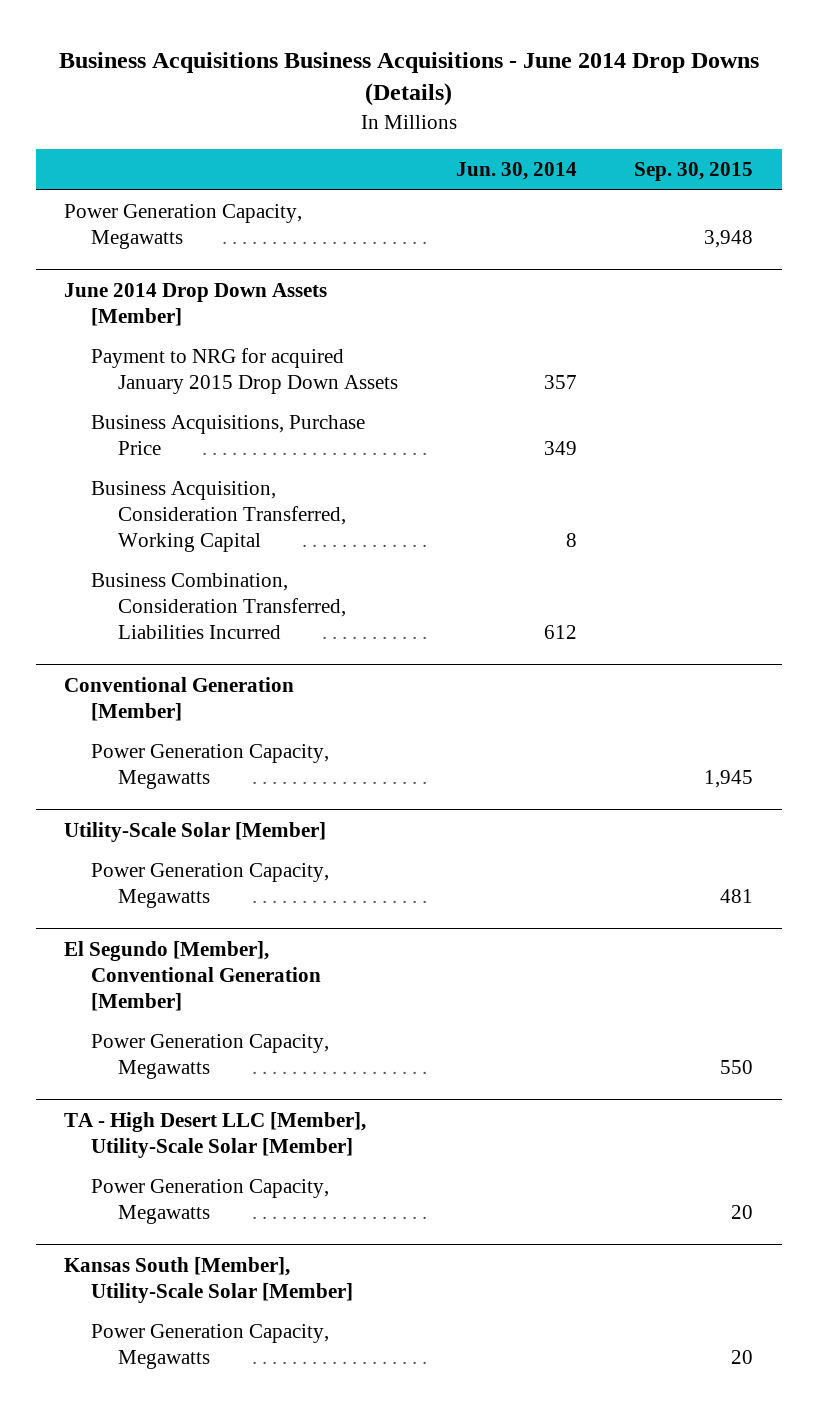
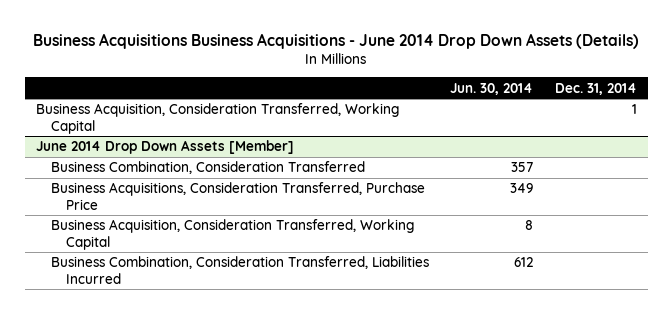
[58,52,759,107] Business Acquisitions Business Acquisitions - June 2014 Drop Downs (Details) -> [33,32,640,49] Business Acquisitions Business Acquisitions - June 2014 Drop Down Assets (Details)
[634,162,754,182] Sep. 30, 2015 -> none
none -> [554,82,637,95] Dec. 31, 2014
[64,203,303,249] Power Generation Capacity, Megawatts -> none
none -> [35,103,399,134] Business Acquisition, Consideration Transferred, Working Capital
[91,347,399,394] Payment to NRG for acquired January 2015 Drop Down Assets -> [50,161,365,175] Business Combination, Consideration Transferred
[91,414,366,455] Business Acquisitions, Purchase Price -> [50,182,425,210] Business Acquisitions, Consideration Transferred, Purchase Price
[64,676,295,721] Conventional Generation [Member] -> none
[91,743,330,789] Power Generation Capacity, Megawatts -> none
[64,821,327,842] Utility-Scale Solar [Member] -> none
[91,862,330,908] Power Generation Capacity, Megawatts -> none
[64,940,322,1011] El Segundo [Member], Conventional Generation [Member] -> none
[91,1033,330,1079] Power Generation Capacity, Megawatts -> none
[64,1111,367,1158] TA - High Desert LLC [Member], Utility-Scale Solar [Member] -> none
[91,1178,330,1224] Power Generation Capacity, Megawatts -> none
[64,1256,354,1303] Kansas South [Member], Utility-Scale Solar [Member] -> none
[91,1323,330,1369] Power Generation Capacity, Megawatts -> none

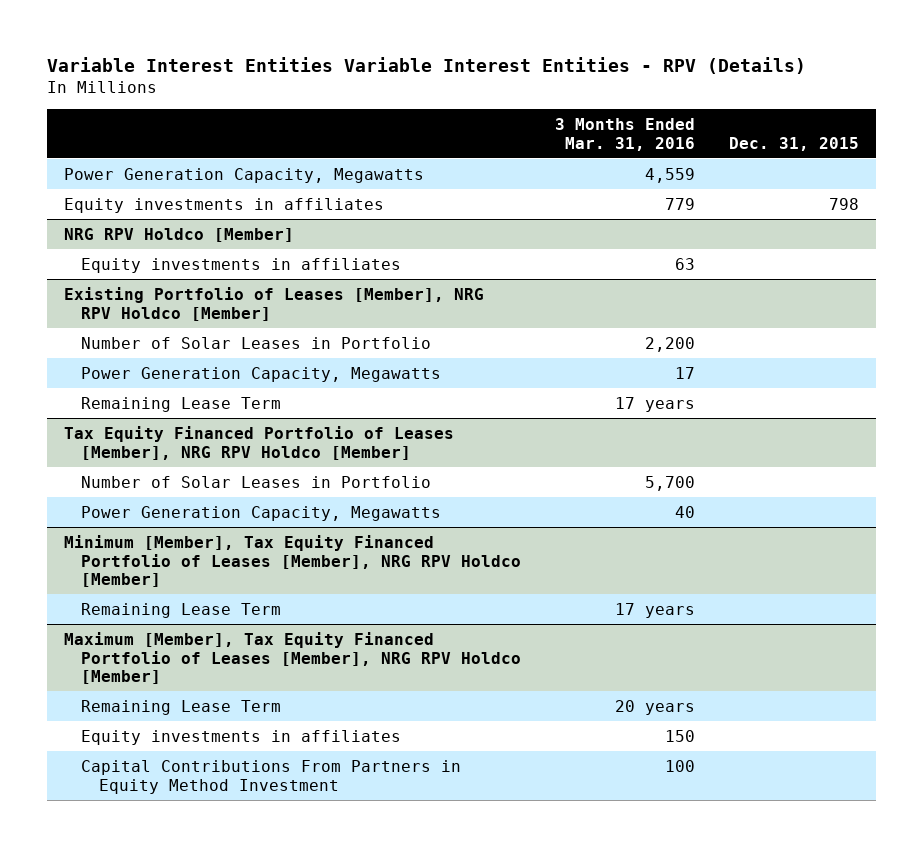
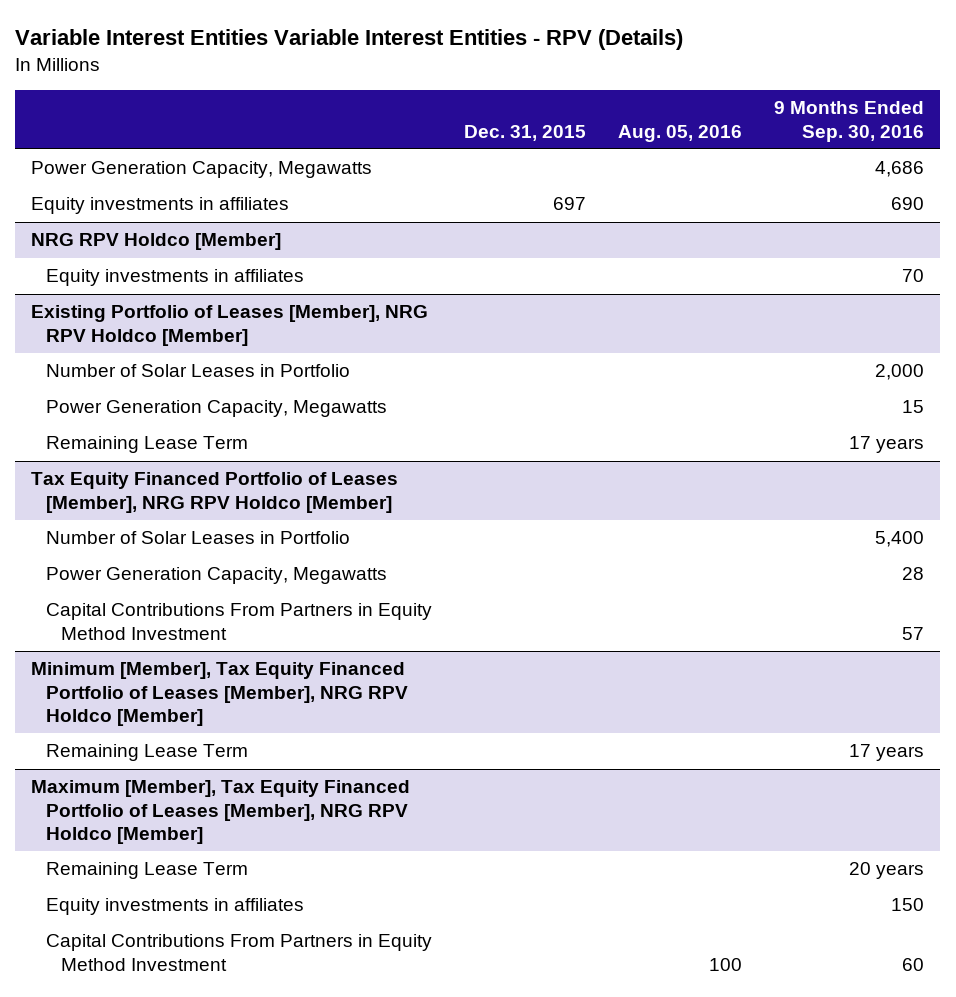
[555,117,696,151] 3 Months Ended Mar. 31, 2016 -> none
none -> [618,124,743,142] Aug. 05, 2016
none -> [774,101,925,142] 9 Months Ended Sep. 30, 2016
[828,197,859,210] 798 -> [553,197,587,211] 697
none -> [46,603,433,640] Capital Contributions From Partners in Equity Method Investment

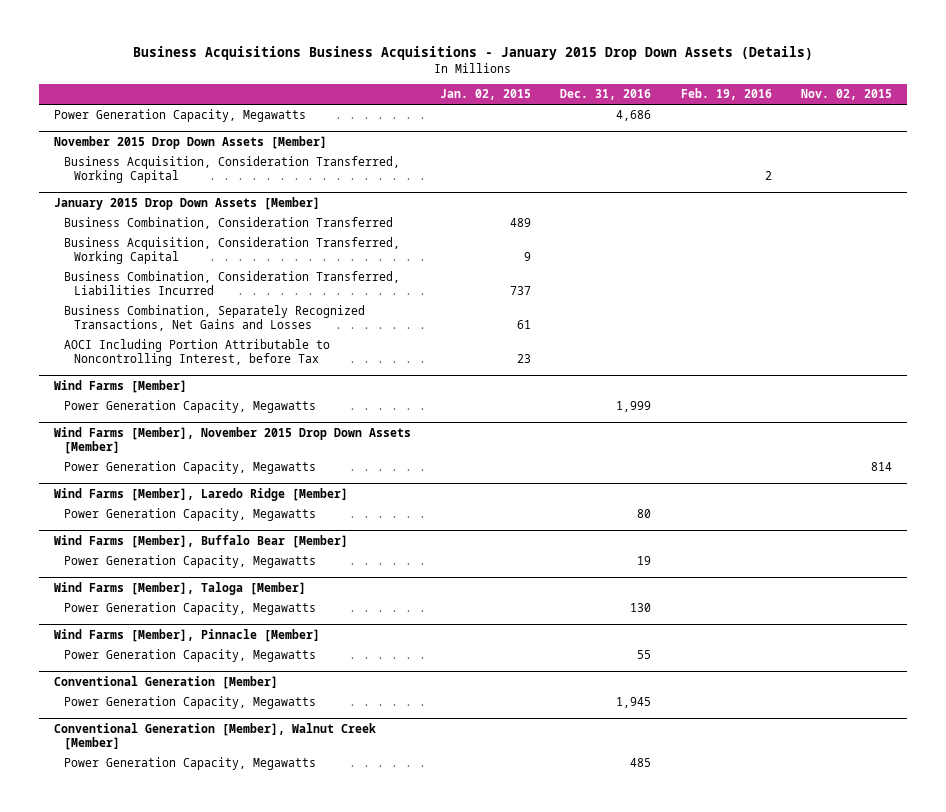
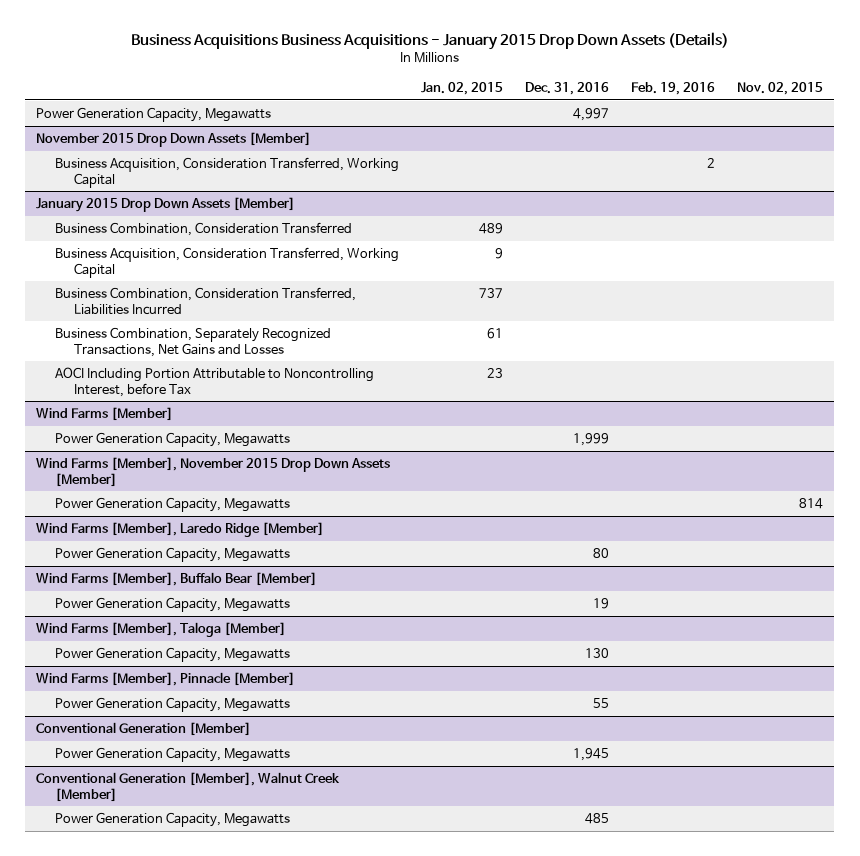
[616,110,652,122] 4,686 -> [573,107,610,121] 4,997

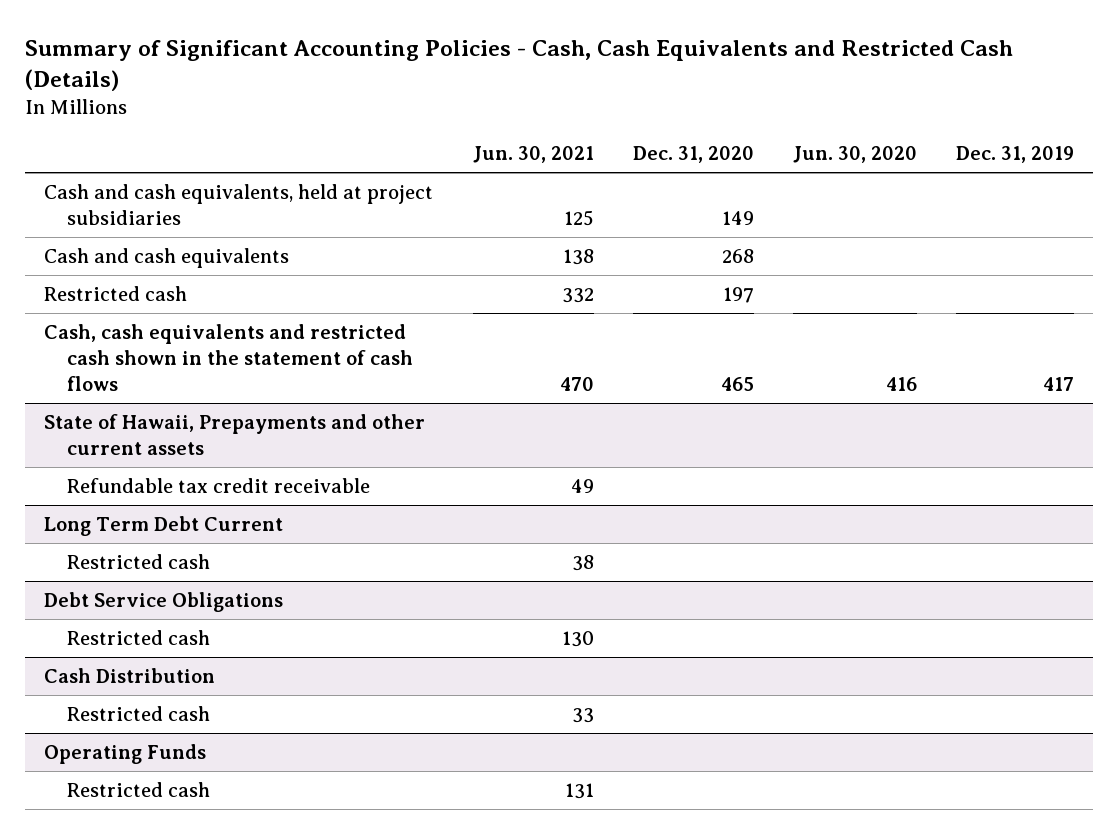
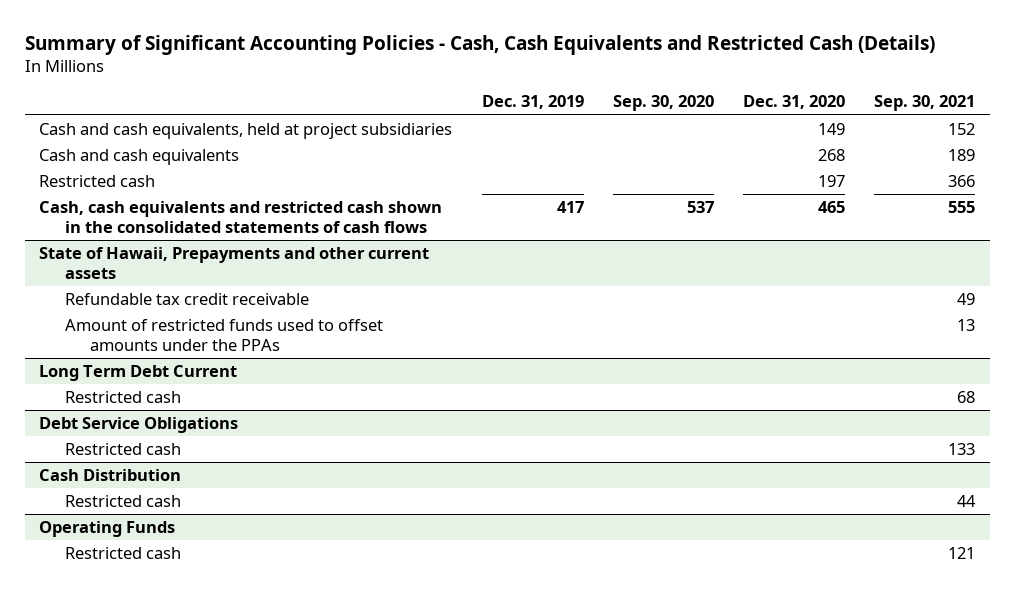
[472,145,594,163] Jun. 30, 2021 -> none
[792,145,917,163] Jun. 30, 2020 -> none
none -> [612,95,714,112] Sep. 30, 2020
none -> [874,95,976,112] Sep. 30, 2021
[44,324,414,391] Cash, cash equivalents and restricted cash shown in the statement of cash flows -> [39,200,443,234] Cash, cash equivalents and restricted cash shown in the consolidated statements of cash flows
none -> [64,318,383,352] Amount of restricted funds used to offset amounts under the PPAs

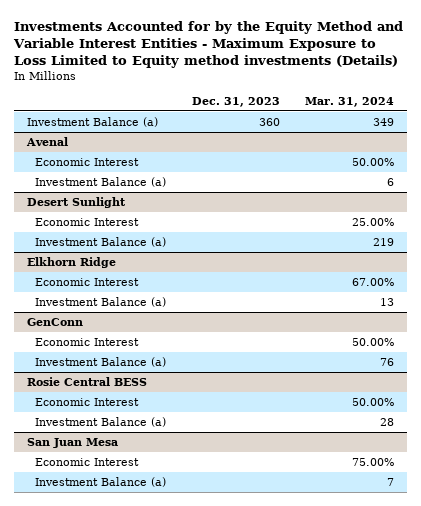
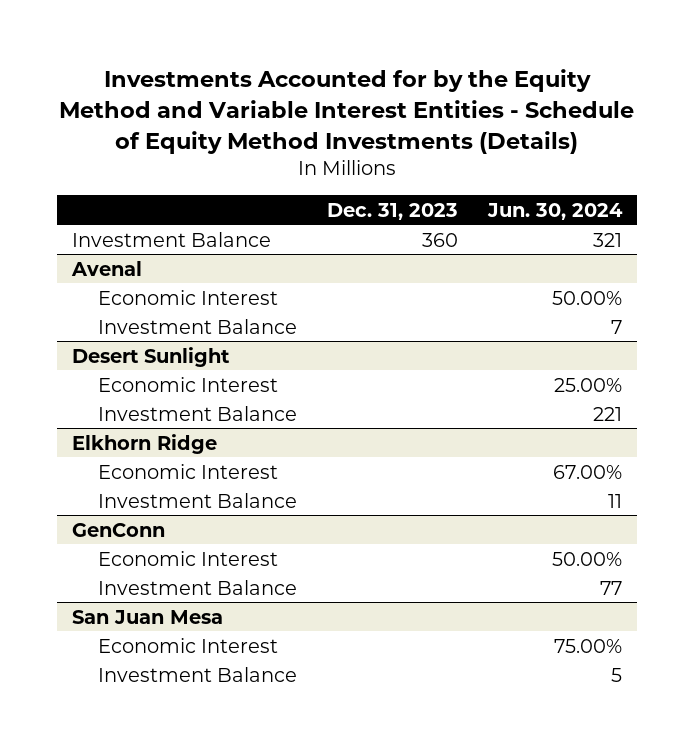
[12,21,403,69] Investments Accounted for by the Equity Method and Variable Interest Entities - Maximum Exposure to Loss Limited to Equity method investments (Details) -> [58,69,634,154] Investments Accounted for by the Equity Method and Variable Interest Entities - Schedule of Equity Method Investments (Details)
[305,96,395,107] Mar. 31, 2024 -> none
none -> [486,202,623,220] Jun. 30, 2024
[26,116,158,127] Investment Balance (a) -> [71,231,271,247] Investment Balance
[34,176,166,187] Investment Balance (a) -> [98,318,298,334] Investment Balance
[34,236,166,247] Investment Balance (a) -> [98,405,298,421] Investment Balance
[34,296,166,307] Investment Balance (a) -> [98,492,298,508] Investment Balance
[26,376,147,386] Rosie Central BESS -> none
[34,397,139,406] Economic Interest -> none
[34,416,166,427] Investment Balance (a) -> none
[34,356,166,367] Investment Balance (a) -> [98,579,298,595] Investment Balance
[34,476,166,487] Investment Balance (a) -> [98,666,298,682] Investment Balance

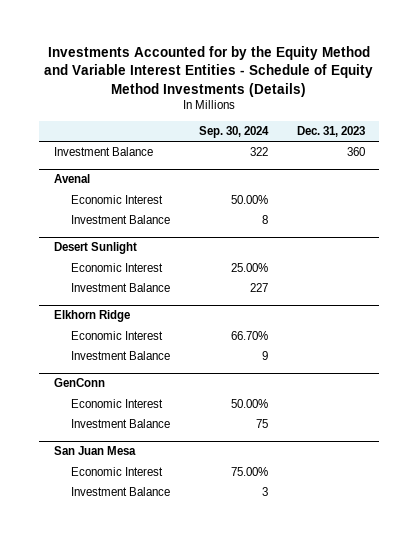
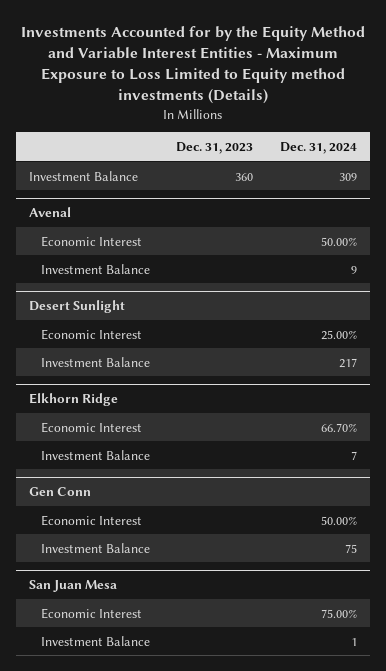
[44,46,374,97] Investments Accounted for by the Equity Method and Variable Interest Entities - Schedule of Equity Method Investments (Details) -> [20,25,365,105] Investments Accounted for by the Equity Method and Variable Interest Entities - Maximum Exposure to Loss Limited to Equity method investments (Details)
[198,126,269,139] Sep. 30, 2024 -> none
none -> [279,141,357,154] Dec. 31, 2024
[53,378,105,388] GenConn -> [29,487,92,497] Gen Conn

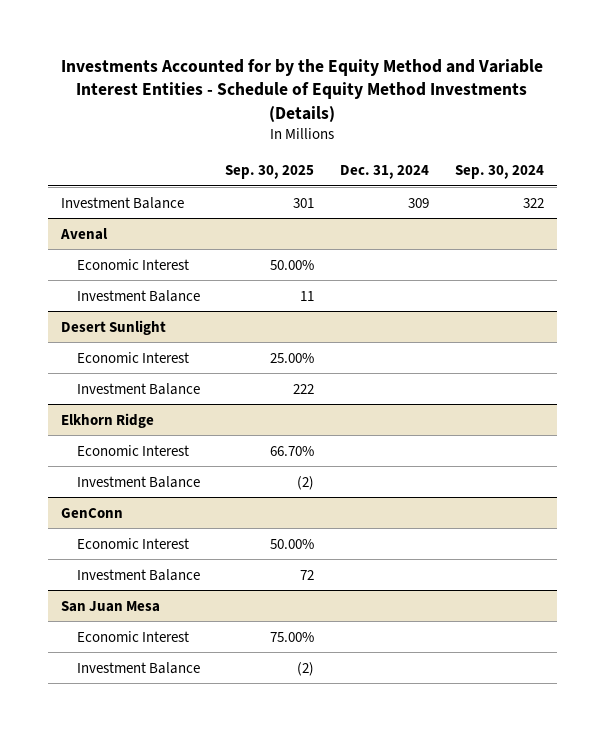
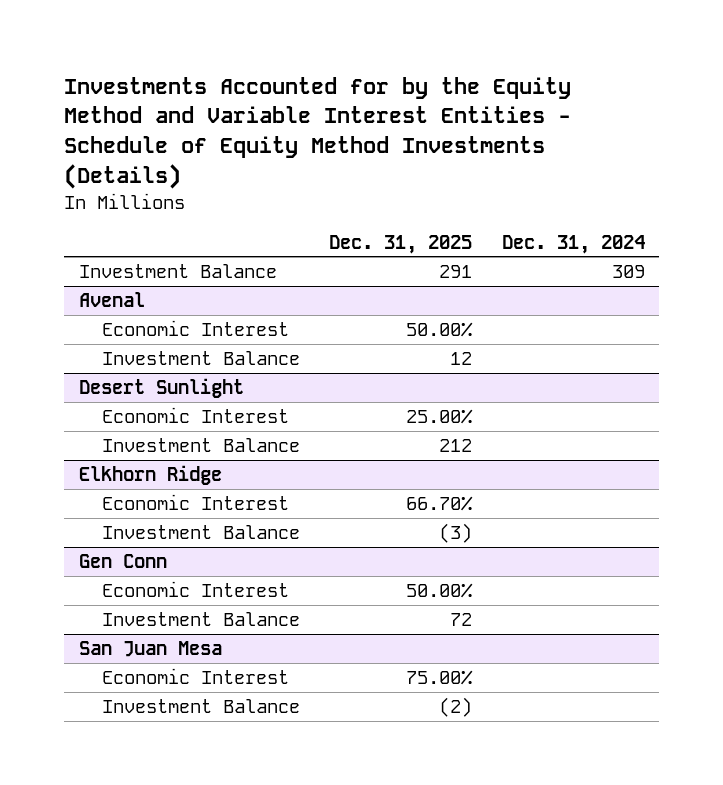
[225,165,315,180] Sep. 30, 2025 -> none
[454,165,544,180] Sep. 30, 2024 -> none
none -> [329,234,473,254] Dec. 31, 2025
[60,507,123,518] GenConn -> [78,554,167,569] Gen Conn

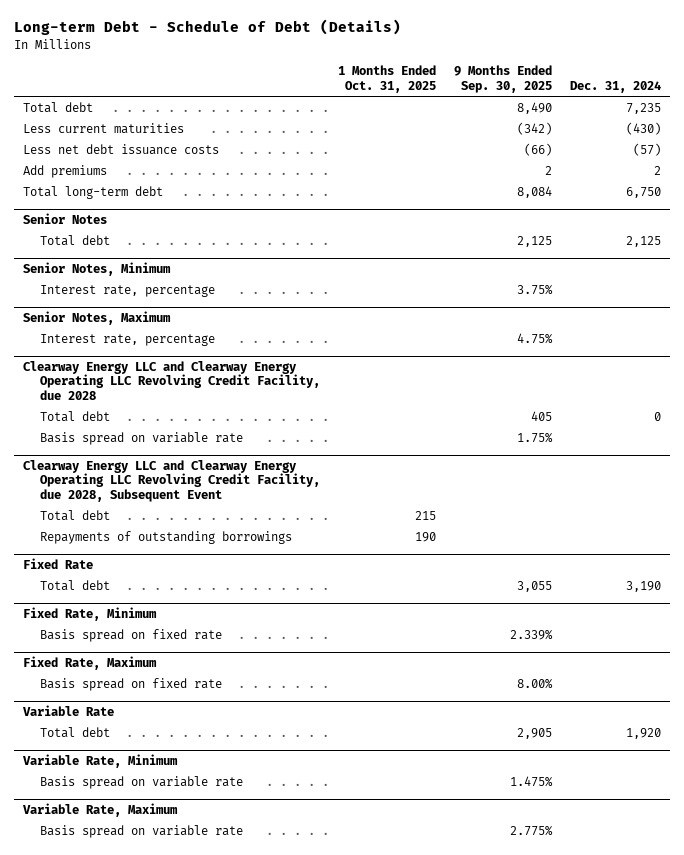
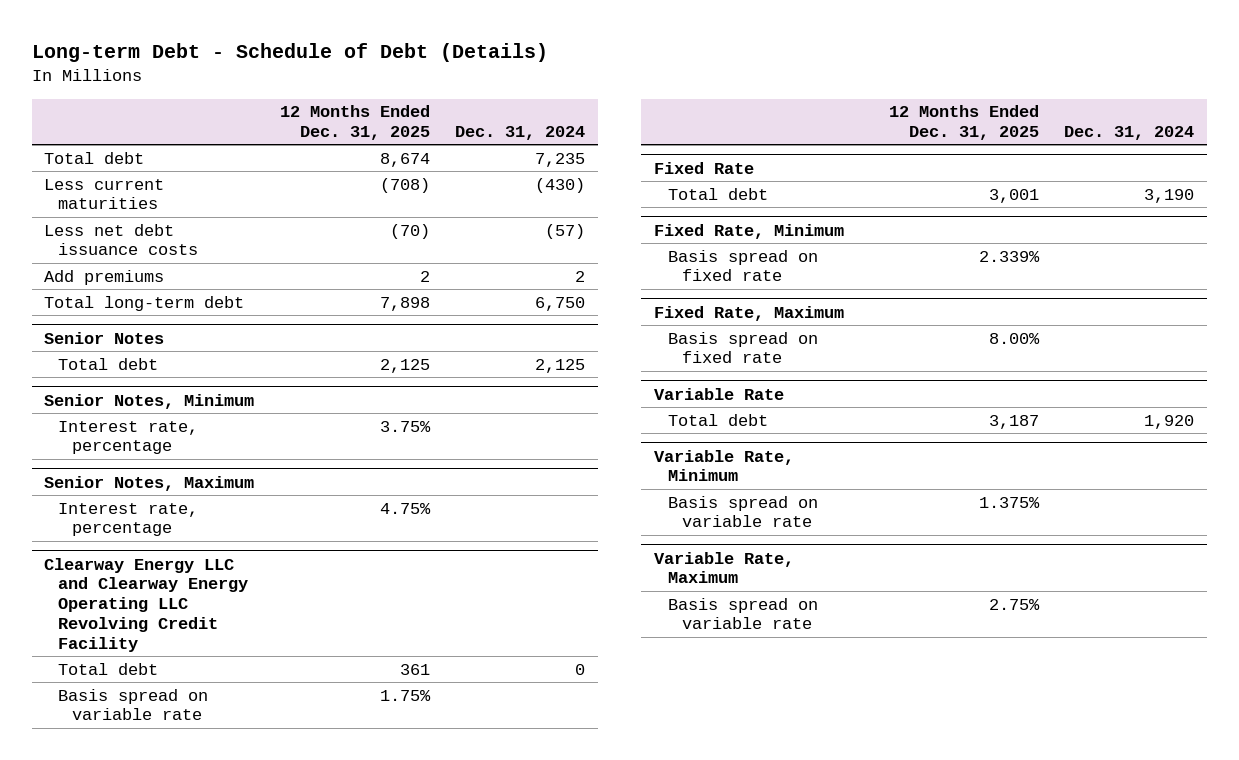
[338,65,437,93] 1 Months Ended Oct. 31, 2025 -> none
[454,65,553,93] 9 Months Ended Sep. 30, 2025 -> none
none -> [279,105,430,141] 12 Months Ended Dec. 31, 2025
[22,360,320,401] Clearway Energy LLC and Clearway Energy Operating LLC Revolving Credit Facility, due 2028 -> [44,557,249,652] Clearway Energy LLC and Clearway Energy Operating LLC Revolving Credit Facility
[22,459,320,503] Clearway Energy LLC and Clearway Energy Operating LLC Revolving Credit Facility, due 2028, Subsequent Event -> none
[39,509,110,521] Total debt -> none
[39,530,292,544] Repayments of outstanding borrowings -> none

